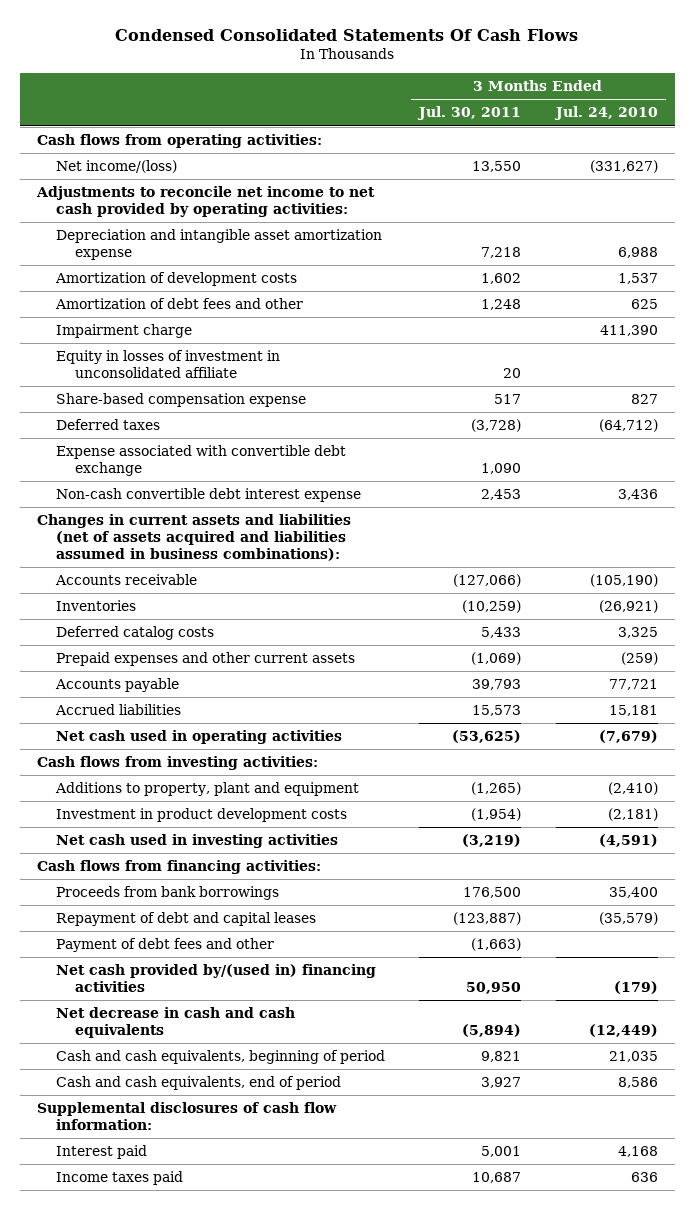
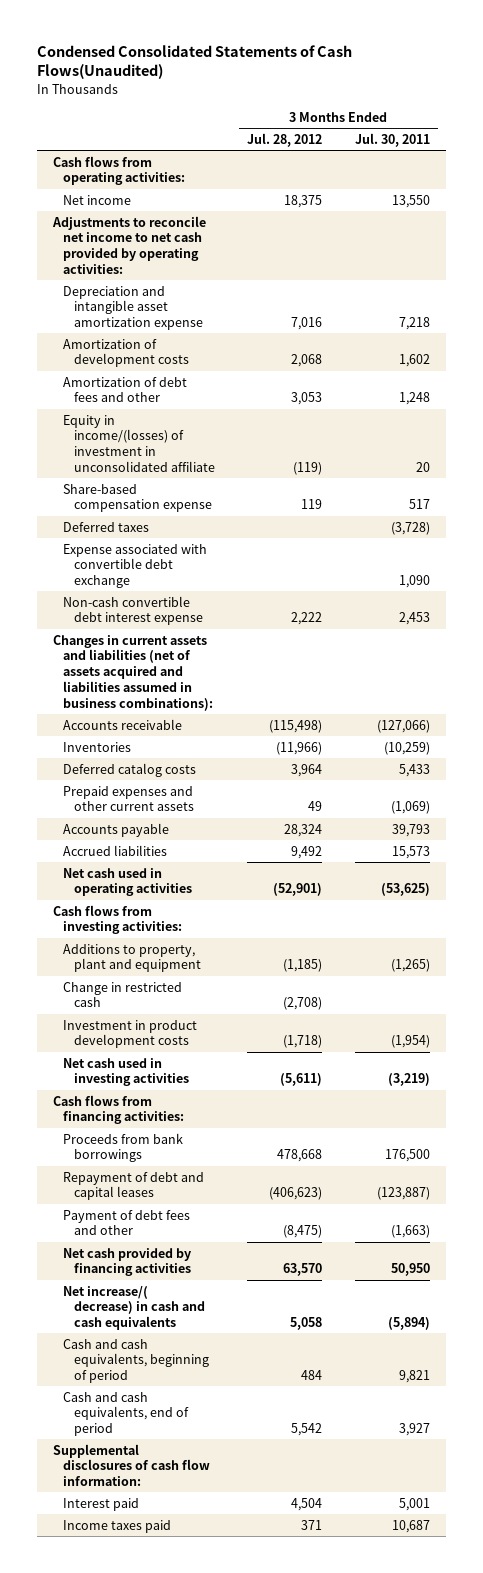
[115,28,579,41] Condensed Consolidated Statements Of Cash Flows -> [37,44,353,80] Condensed Consolidated Statements of Cash Flows(Unaudited)
[553,106,658,121] Jul. 24, 2010 -> none
none -> [247,132,323,147] Jul. 28, 2012
[55,160,177,174] Net income/(loss) -> [63,194,132,205] Net income
[55,324,192,339] Impairment charge -> none
[55,350,280,379] Equity in losses of investment in unconsolidated affiliate -> [63,414,215,472] Equity in income/(losses) of investment in unconsolidated affiliate
none -> [63,981,183,1008] Change in restricted cash
[55,964,376,993] Net cash provided by/(used in) financing activities -> [63,1247,192,1277] Net cash provided by financing activities
[55,1007,295,1039] Net decrease in cash and cash equivalents -> [63,1285,205,1331] Net increase/( decrease) in cash and cash equivalents

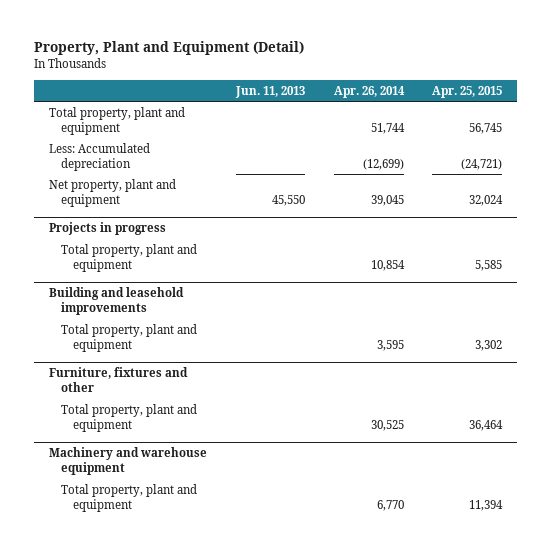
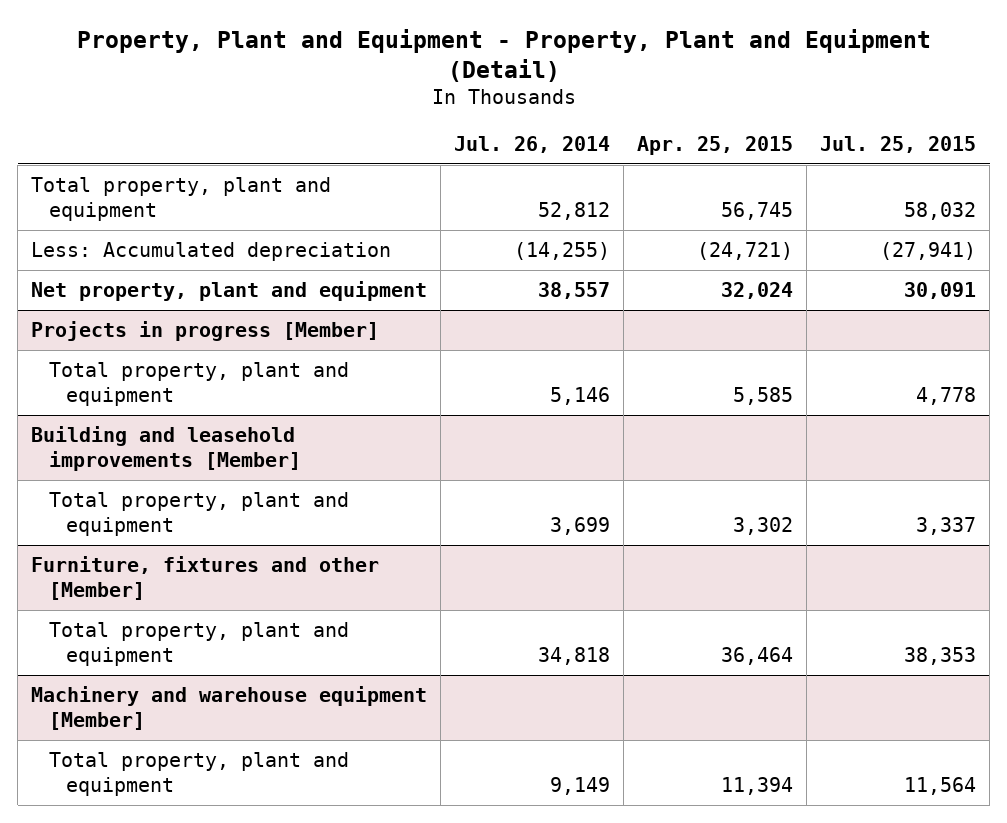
[34,41,305,56] Property, Plant and Equipment (Detail) -> [76,28,931,82] Property, Plant and Equipment - Property, Plant and Equipment (Detail)
[234,85,305,98] Jun. 11, 2013 -> none
[333,85,405,98] Apr. 26, 2014 -> none
none -> [454,135,611,153] Jul. 26, 2014
none -> [820,135,977,153] Jul. 25, 2015
[48,222,166,236] Projects in progress -> [31,321,380,342] Projects in progress [Member]
[48,287,184,316] Building and leasehold improvements -> [31,426,301,472] Building and leasehold improvements [Member]
[48,367,188,393] Furniture, fixtures and other -> [31,556,380,601] Furniture, fixtures and other [Member]
[48,447,207,476] Machinery and warehouse equipment -> [31,686,428,731] Machinery and warehouse equipment [Member]

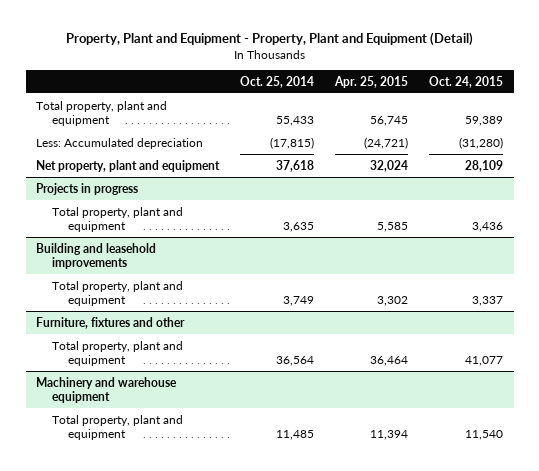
[454,135,611,153] Jul. 26, 2014 -> none
[820,135,977,153] Jul. 25, 2015 -> none
none -> [240,75,315,88] Oct. 25, 2014
none -> [429,75,504,88] Oct. 24, 2015
[31,321,380,342] Projects in progress [Member] -> [36,182,139,195] Projects in progress
[31,426,301,472] Building and leasehold improvements [Member] -> [36,242,157,269] Building and leasehold improvements
[31,556,380,601] Furniture, fixtures and other [Member] -> [36,316,186,329] Furniture, fixtures and other
[31,686,428,731] Machinery and warehouse equipment [Member] -> [36,376,178,403] Machinery and warehouse equipment

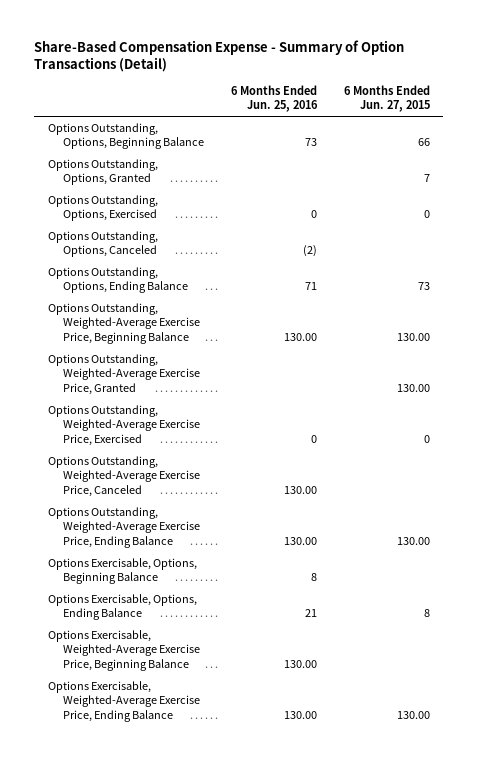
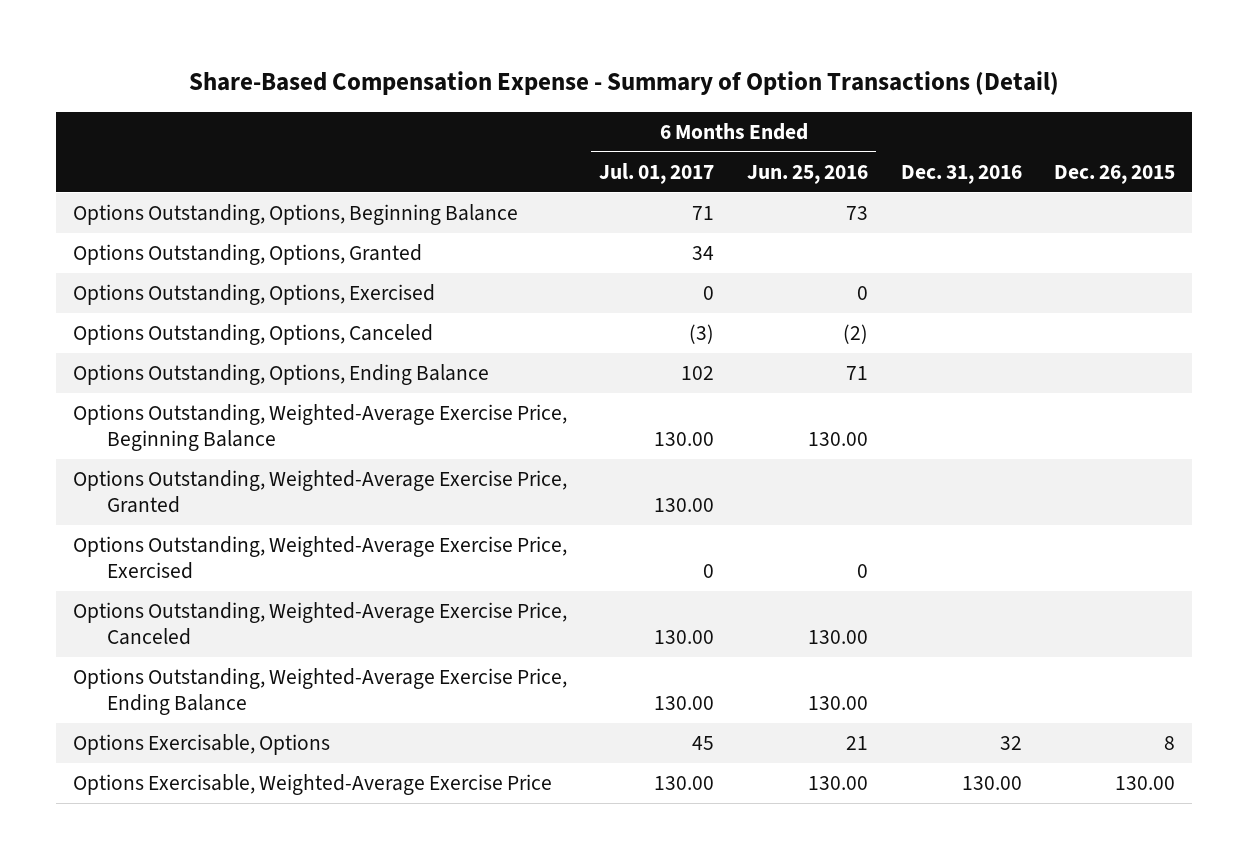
[343,85,430,113] 6 Months Ended Jun. 27, 2015 -> none
none -> [599,162,715,184] Jul. 01, 2017
none -> [900,164,1022,184] Dec. 31, 2016
none -> [1054,164,1176,184] Dec. 26, 2015
[47,594,197,621] Options Exercisable, Options, Ending Balance -> none
[47,681,201,722] Options Exercisable, Weighted-Average Exercise Price, Ending Balance -> none
[47,558,197,585] Options Exercisable, Options, Beginning Balance -> [72,734,330,756] Options Exercisable, Options
[310,573,317,582] 8 -> [845,736,868,751] 21
[47,630,201,671] Options Exercisable, Weighted-Average Exercise Price, Beginning Balance -> [72,774,552,796] Options Exercisable, Weighted-Average Exercise Price

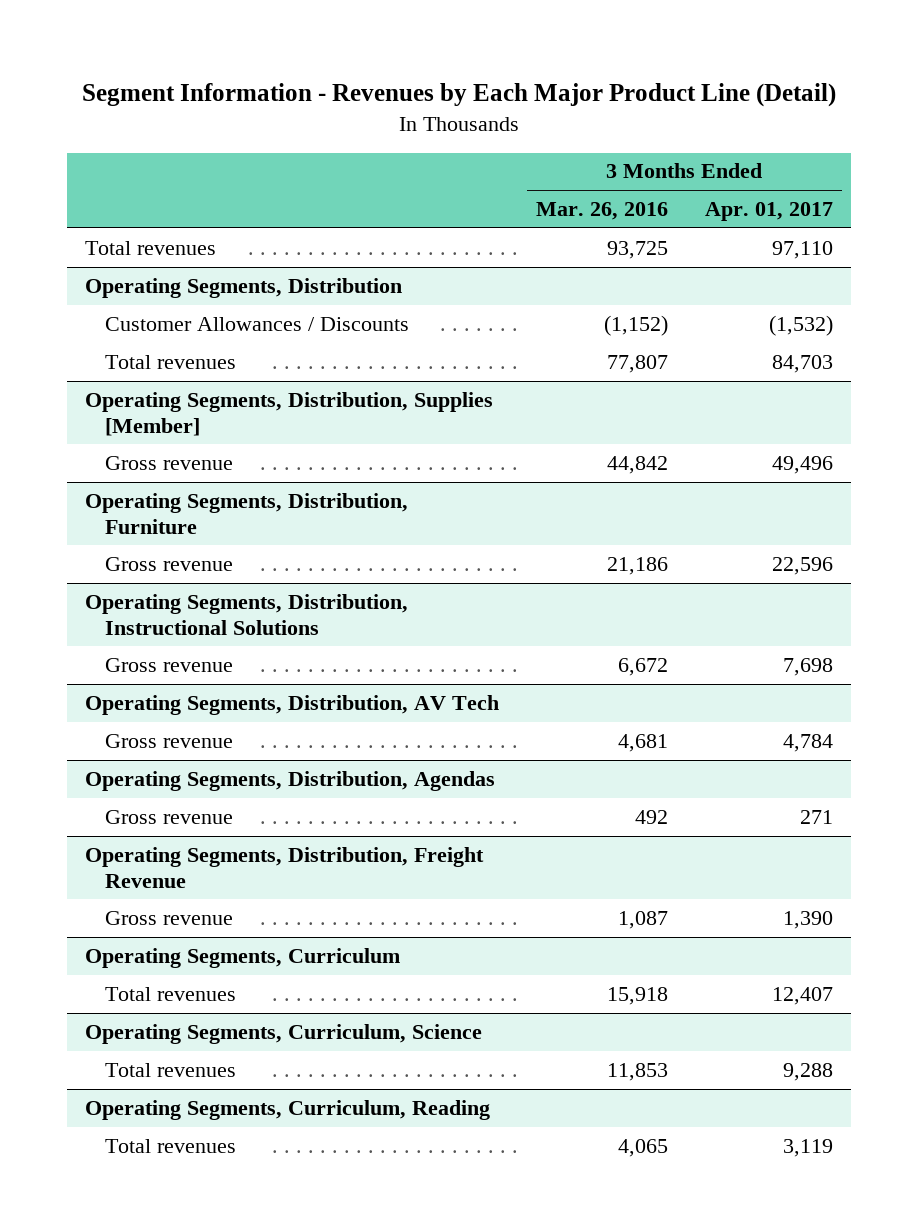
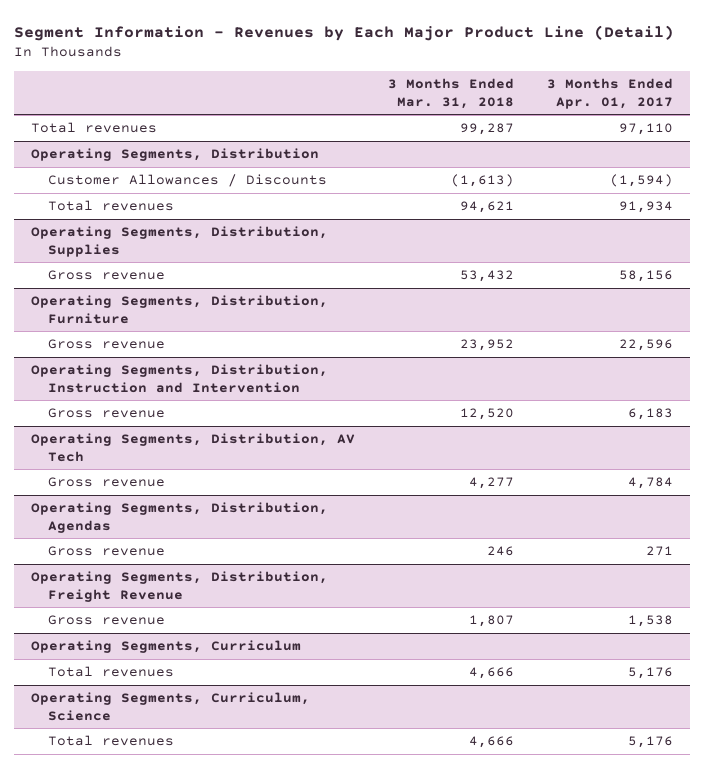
[535,201,668,220] Mar. 26, 2016 -> none
none -> [388,78,515,109] 3 Months Ended Mar. 31, 2018
[768,314,833,336] (1,532) -> [610,174,674,188] (1,594)
[771,354,833,373] 84,703 -> [619,201,674,214] 91,934
[85,391,494,436] Operating Segments, Distribution, Supplies [Member] -> [30,226,328,257] Operating Segments, Distribution, Supplies
[771,455,833,474] 49,496 -> [619,270,674,283] 58,156
[85,593,409,635] Operating Segments, Distribution, Instructional Solutions -> none
none -> [30,364,328,393] Operating Segments, Distribution, Instruction and Intervention
[782,657,833,676] 7,698 -> [628,408,674,421] 6,183
[782,910,833,929] 1,390 -> [628,615,674,628] 1,538
[771,986,833,1005] 12,407 -> [628,667,674,680] 5,176
[85,1099,491,1120] Operating Segments, Curriculum, Reading -> none
[104,1138,236,1153] Total revenues -> none
[782,1062,833,1081] 9,288 -> [628,736,674,749] 5,176

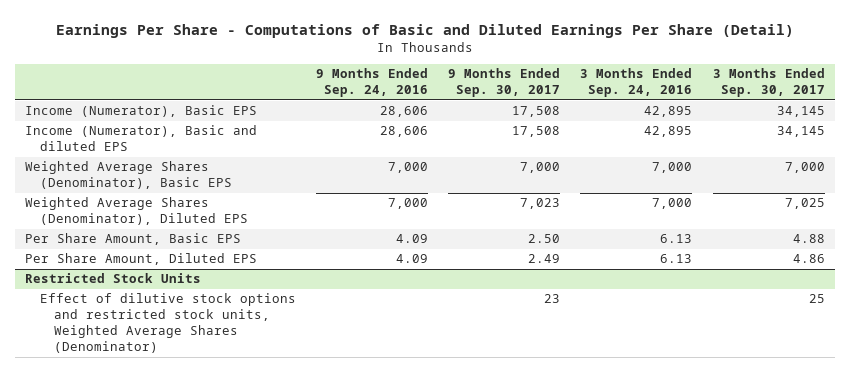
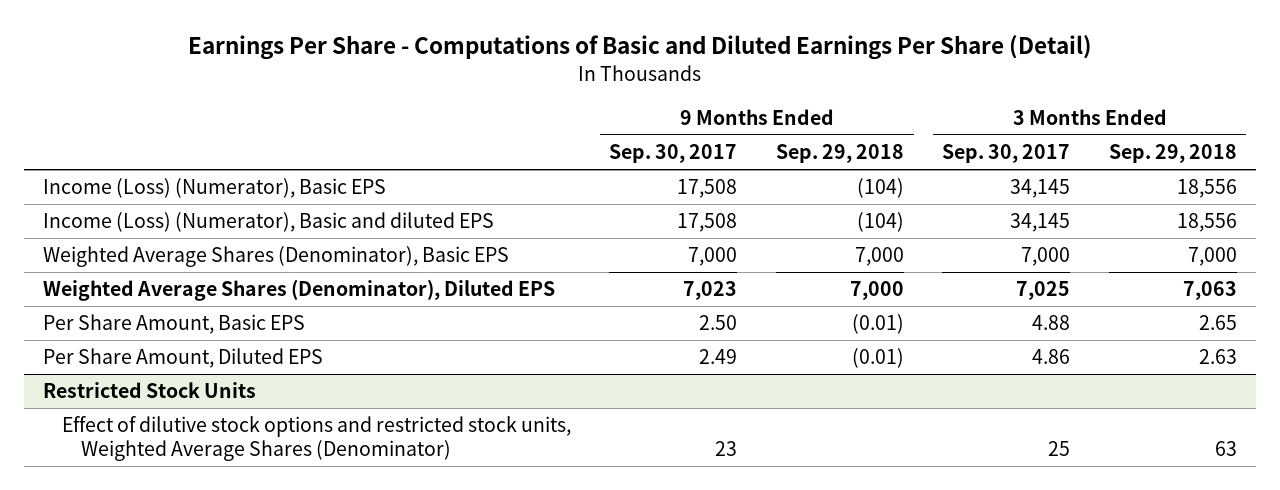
[315,68,428,98] 9 Months Ended Sep. 24, 2016 -> none
[580,68,693,98] 3 Months Ended Sep. 24, 2016 -> none
none -> [775,144,904,164] Sep. 29, 2018
none -> [1108,144,1237,164] Sep. 29, 2018
[25,105,258,118] Income (Numerator), Basic EPS -> [42,178,386,199] Income (Loss) (Numerator), Basic EPS
[25,125,258,152] Income (Numerator), Basic and diluted EPS -> [42,212,494,233] Income (Loss) (Numerator), Basic and diluted EPS

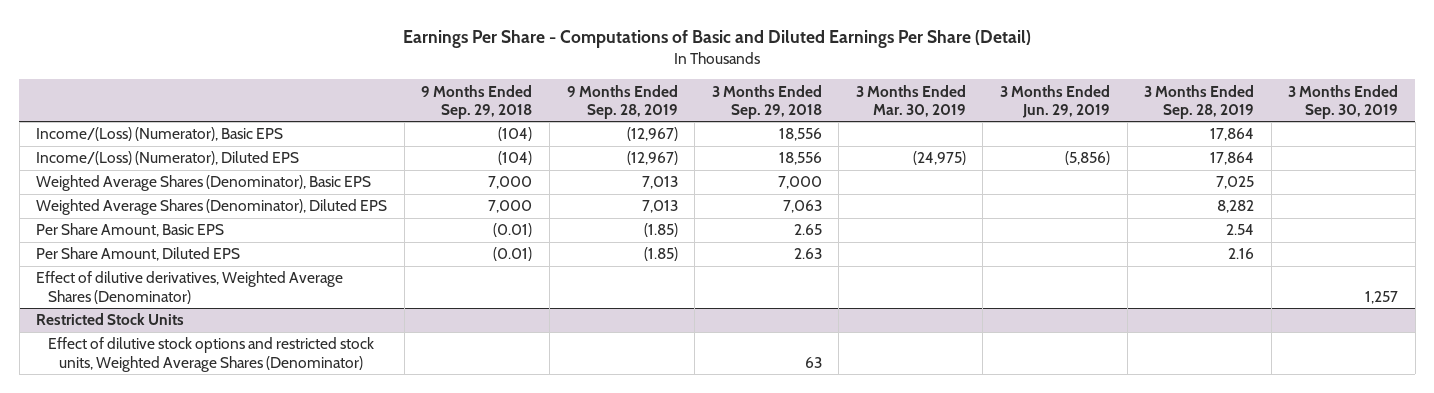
[609,144,738,164] Sep. 30, 2017 -> none
[942,144,1071,164] Sep. 30, 2017 -> none
none -> [566,84,678,119] 9 Months Ended Sep. 28, 2019
none -> [855,84,966,117] 3 Months Ended Mar. 30, 2019
none -> [999,84,1110,118] 3 Months Ended Jun. 29, 2019
none -> [1144,84,1255,119] 3 Months Ended Sep. 28, 2019
none -> [1288,84,1399,119] 3 Months Ended Sep. 30, 2019
[42,178,386,199] Income (Loss) (Numerator), Basic EPS -> [36,127,284,142] Income/(Loss) (Numerator), Basic EPS
[42,212,494,233] Income (Loss) (Numerator), Basic and diluted EPS -> [36,151,300,166] Income/(Loss) (Numerator), Diluted EPS
none -> [36,271,344,304] Effect of dilutive derivatives, Weighted Average Shares (Denominator)

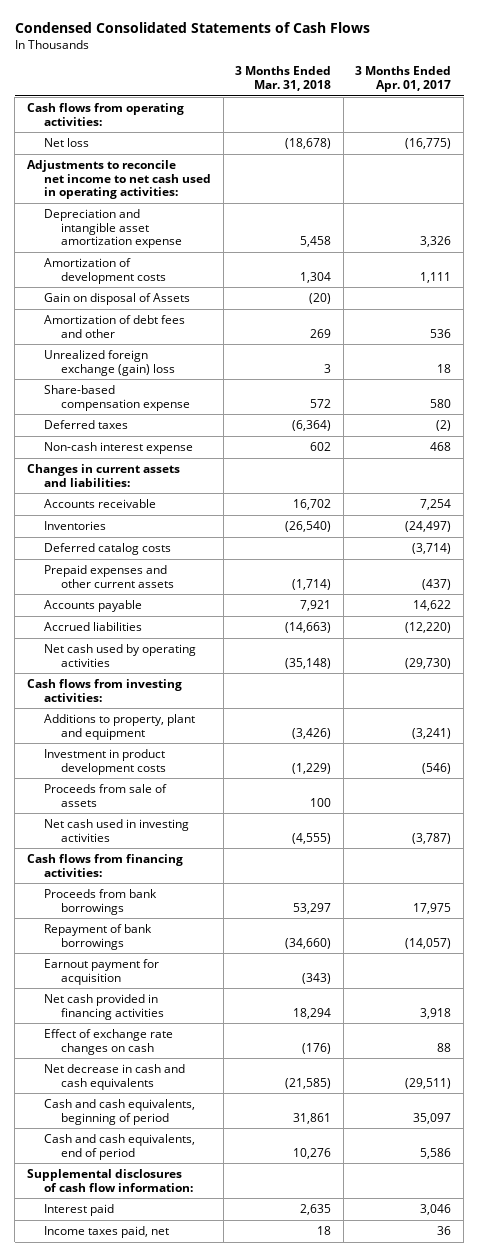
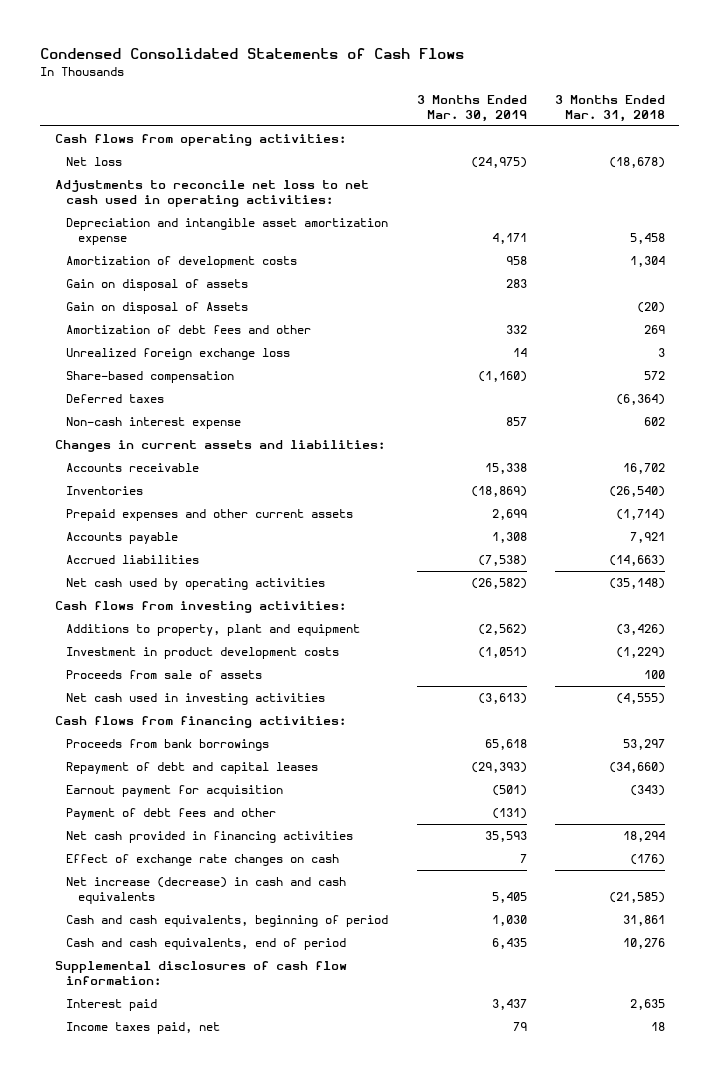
[355,66,452,93] 3 Months Ended Apr. 01, 2017 -> none
none -> [416,94,527,122] 3 Months Ended Mar. 30, 2019
[26,159,211,200] Adjustments to reconcile net income to net cash used in operating activities: -> [54,179,369,208] Adjustments to reconcile net loss to net cash used in operating activities:
none -> [66,278,249,291] Gain on disposal of assets
[43,349,175,376] Unrealized foreign exchange (gain) loss -> [66,347,291,360] Unrealized foreign exchange loss
[43,384,190,411] Share-based compensation expense -> [66,370,235,383] Share-based compensation
[43,542,171,555] Deferred catalog costs -> none
[43,923,152,950] Repayment of bank borrowings -> [66,761,319,774] Repayment of debt and capital leases
none -> [66,807,277,820] Payment of debt fees and other
[43,1063,185,1090] Net decrease in cash and cash equivalents -> [66,876,347,905] Net increase (decrease) in cash and cash equivalents

